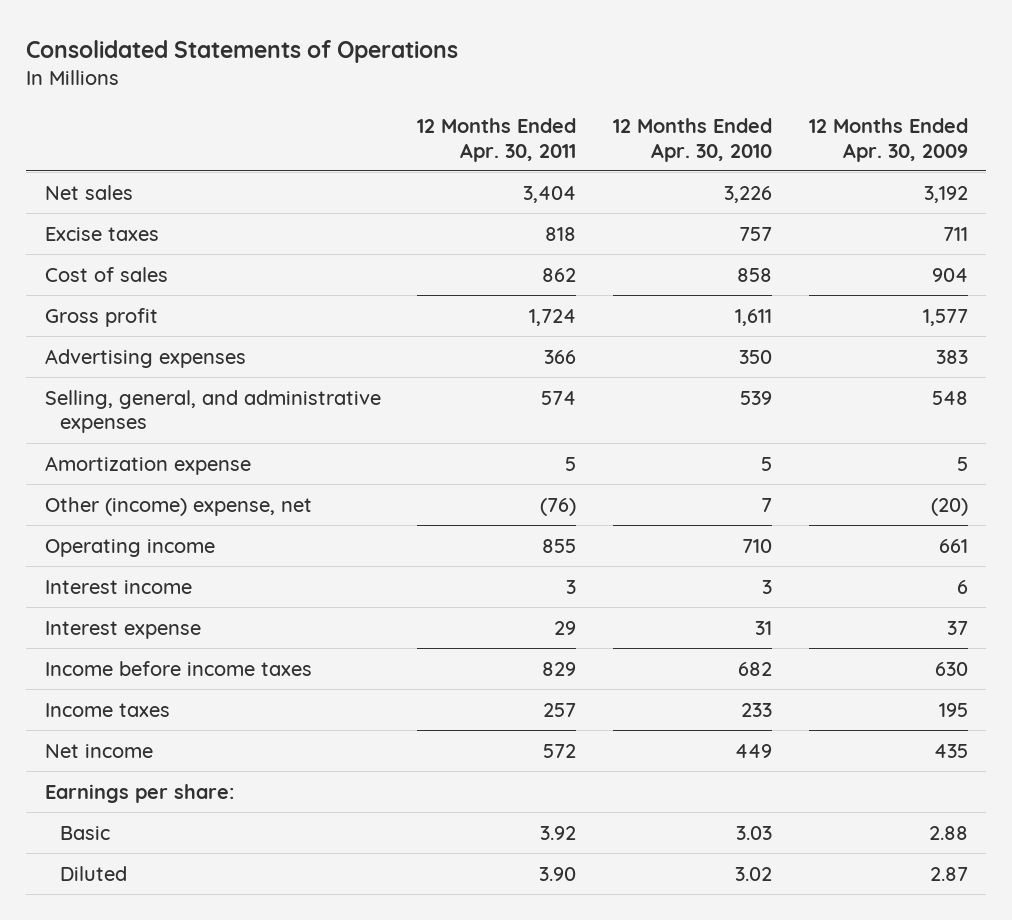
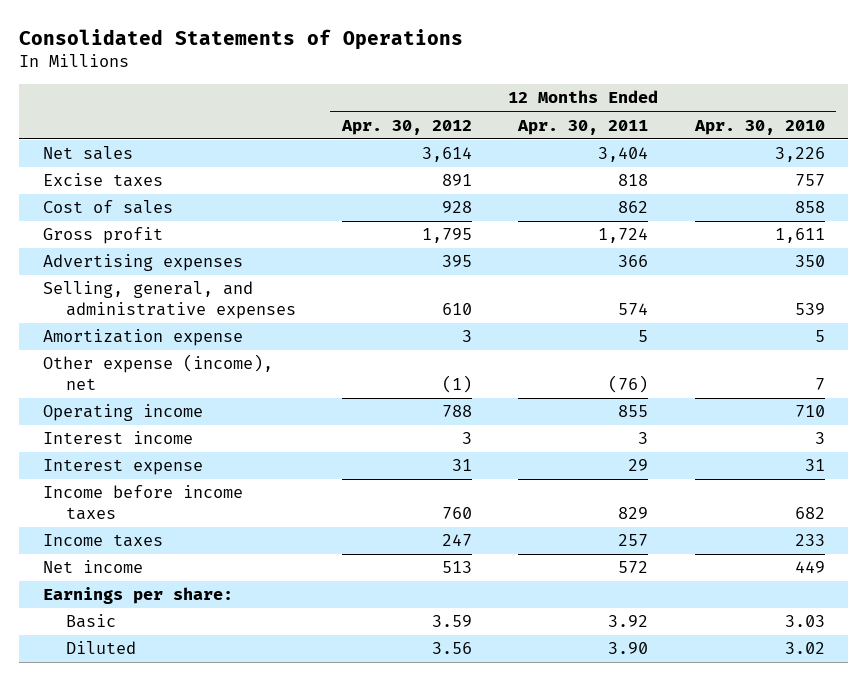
[808,117,968,162] 12 Months Ended Apr. 30, 2009 -> none
none -> [340,119,472,135] Apr. 30, 2012
[44,496,312,516] Other (income) expense, net -> [42,354,273,391] Other expense (income), net

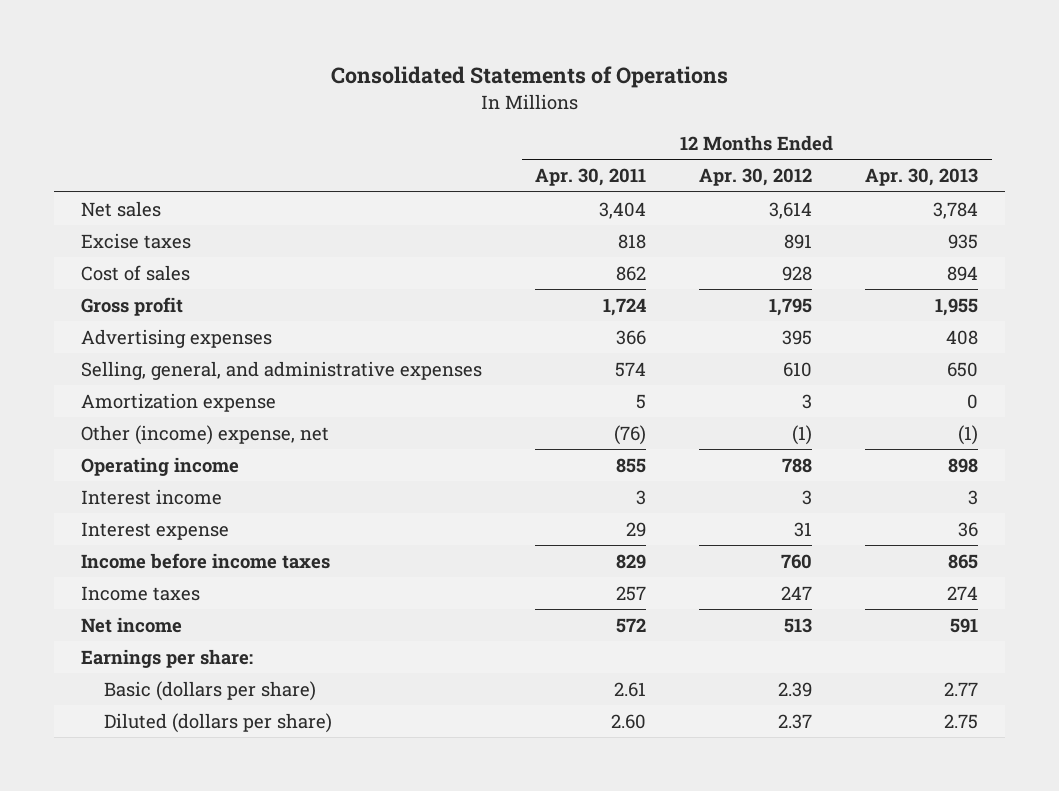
[693,119,825,135] Apr. 30, 2010 -> none
none -> [865,168,979,187] Apr. 30, 2013
[42,354,273,391] Other expense (income), net -> [80,424,329,445] Other (income) expense, net
[65,614,116,629] Basic -> [103,680,316,701] Basic (dollars per share)
[431,615,472,628] 3.59 -> [778,681,813,697] 2.39
[608,615,649,628] 3.92 -> [614,681,647,697] 2.61
[65,641,136,655] Diluted -> [103,712,332,733] Diluted (dollars per share)
[431,642,472,655] 3.56 -> [778,713,813,729] 2.37
[608,642,649,655] 3.90 -> [611,713,647,729] 2.60

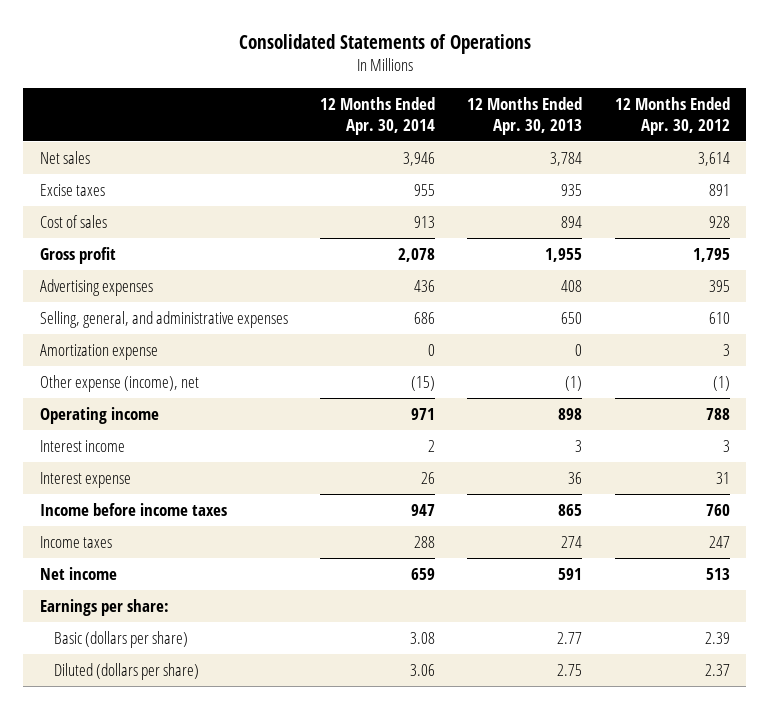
[535,168,647,187] Apr. 30, 2011 -> none
none -> [319,96,435,135] 12 Months Ended Apr. 30, 2014
[80,424,329,445] Other (income) expense, net -> [39,375,199,393] Other expense (income), net

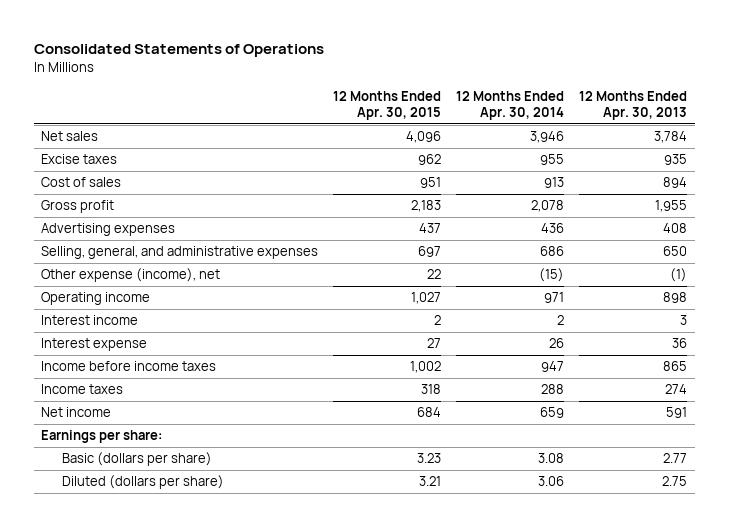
[614,96,730,135] 12 Months Ended Apr. 30, 2012 -> none
none -> [333,91,442,121] 12 Months Ended Apr. 30, 2015
[39,344,158,361] Amortization expense -> none

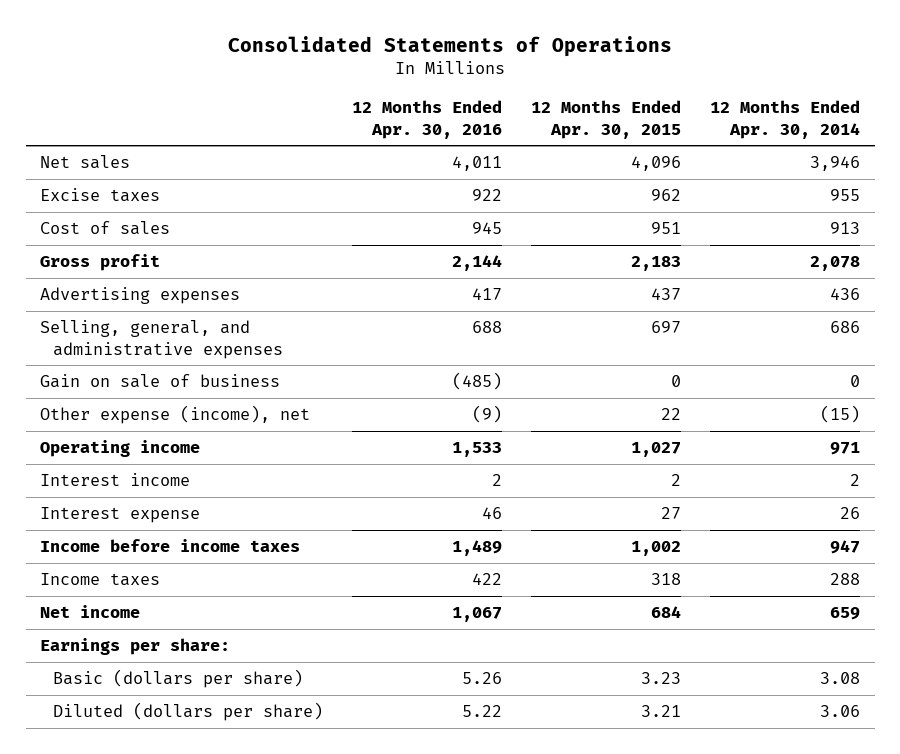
[579,91,688,121] 12 Months Ended Apr. 30, 2013 -> none
none -> [352,100,503,139] 12 Months Ended Apr. 30, 2016
none -> [40,374,281,389] Gain on sale of business

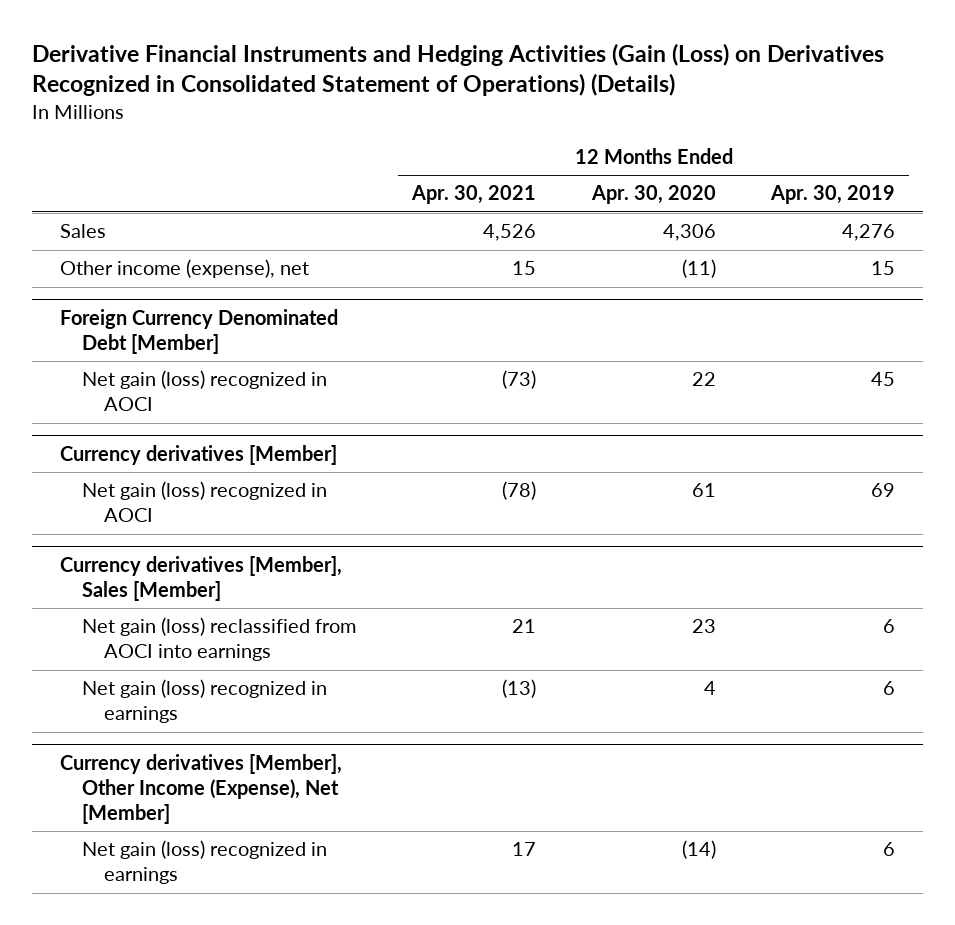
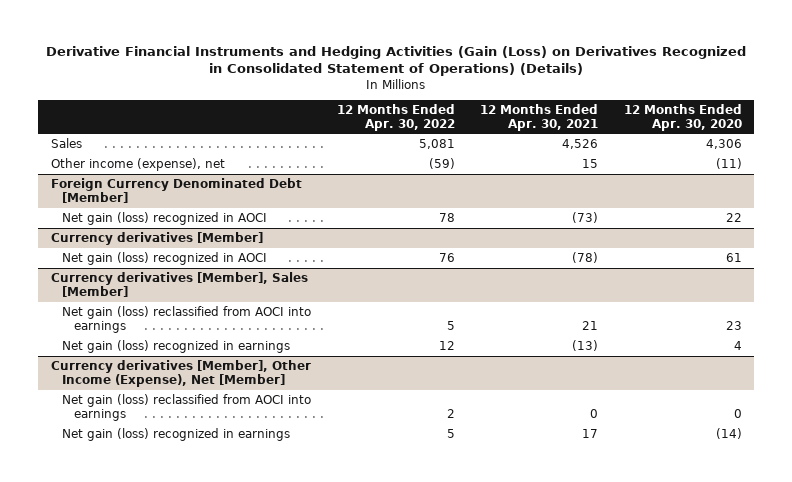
[770,185,896,205] Apr. 30, 2019 -> none
none -> [336,103,455,131] 12 Months Ended Apr. 30, 2022
none -> [62,393,312,421] Net gain (loss) reclassified from AOCI into earnings

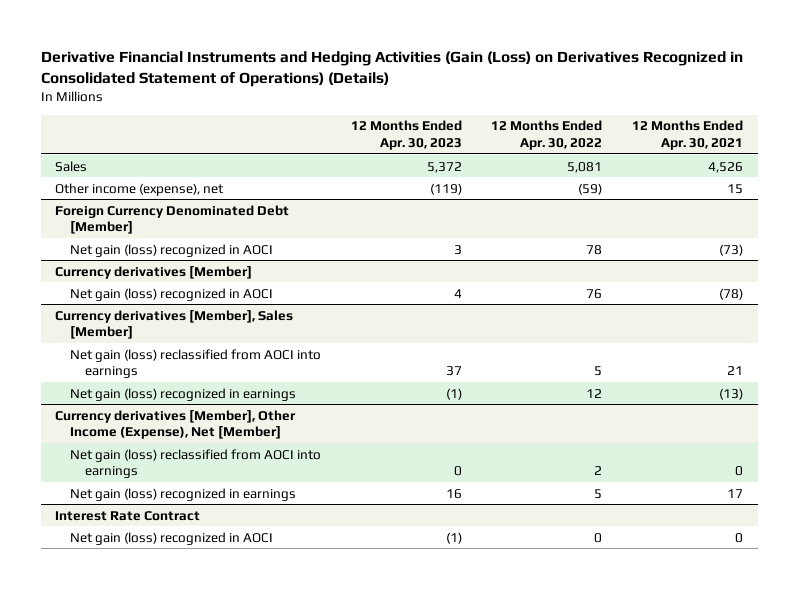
[623,103,742,131] 12 Months Ended Apr. 30, 2020 -> none
none -> [350,120,462,150] 12 Months Ended Apr. 30, 2023
none -> [55,510,201,521] Interest Rate Contract
none -> [70,531,274,545] Net gain (loss) recognized in AOCI

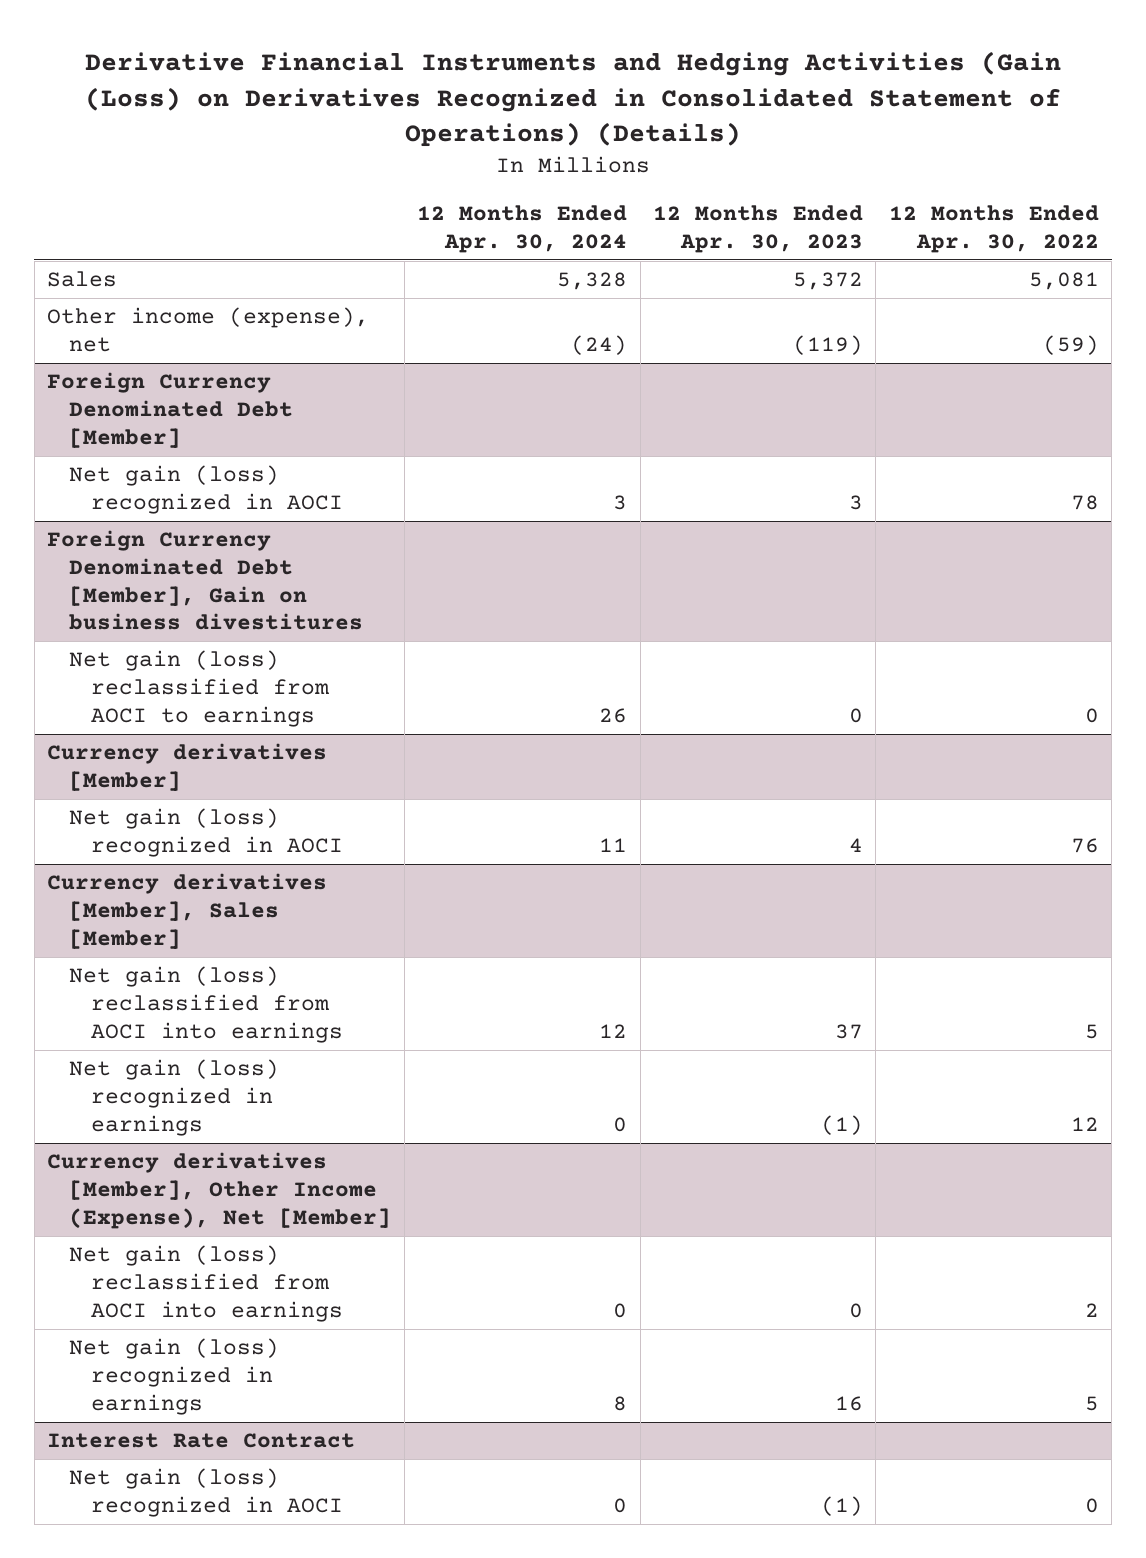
[632,120,744,150] 12 Months Ended Apr. 30, 2021 -> none
none -> [417,205,628,253] 12 Months Ended Apr. 30, 2024
none -> [47,530,364,631] Foreign Currency Denominated Debt [Member], Gain on business divestitures
none -> [69,650,331,727] Net gain (loss) reclassified from AOCI to earnings

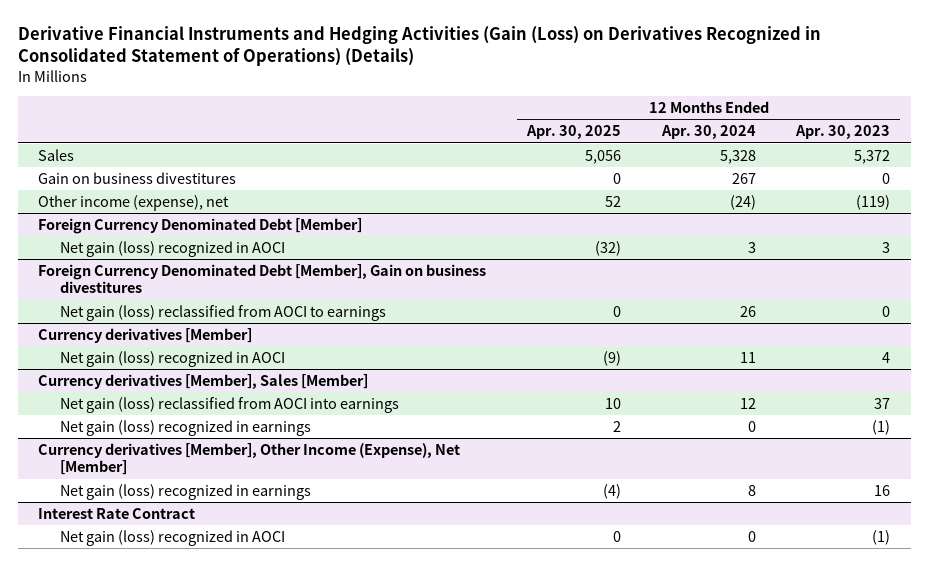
[888,205,1099,253] 12 Months Ended Apr. 30, 2022 -> none
none -> [526,125,622,140] Apr. 30, 2025
none -> [38,171,237,184] Gain on business divestitures
[69,1245,344,1322] Net gain (loss) reclassified from AOCI into earnings -> none

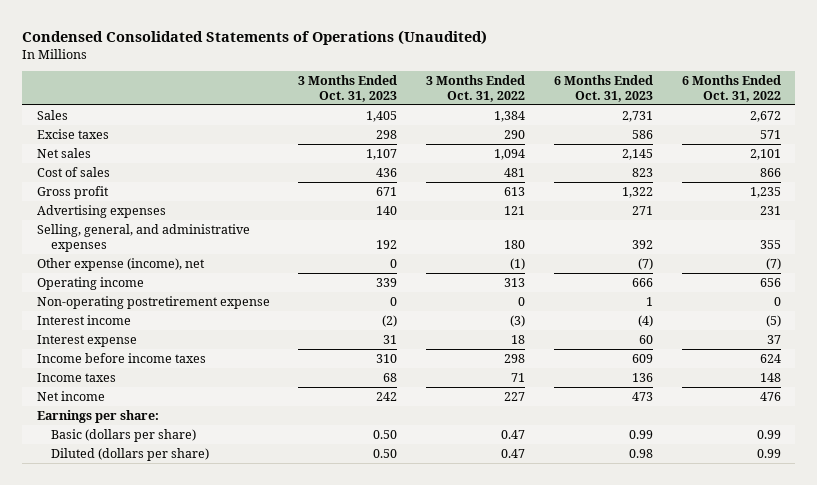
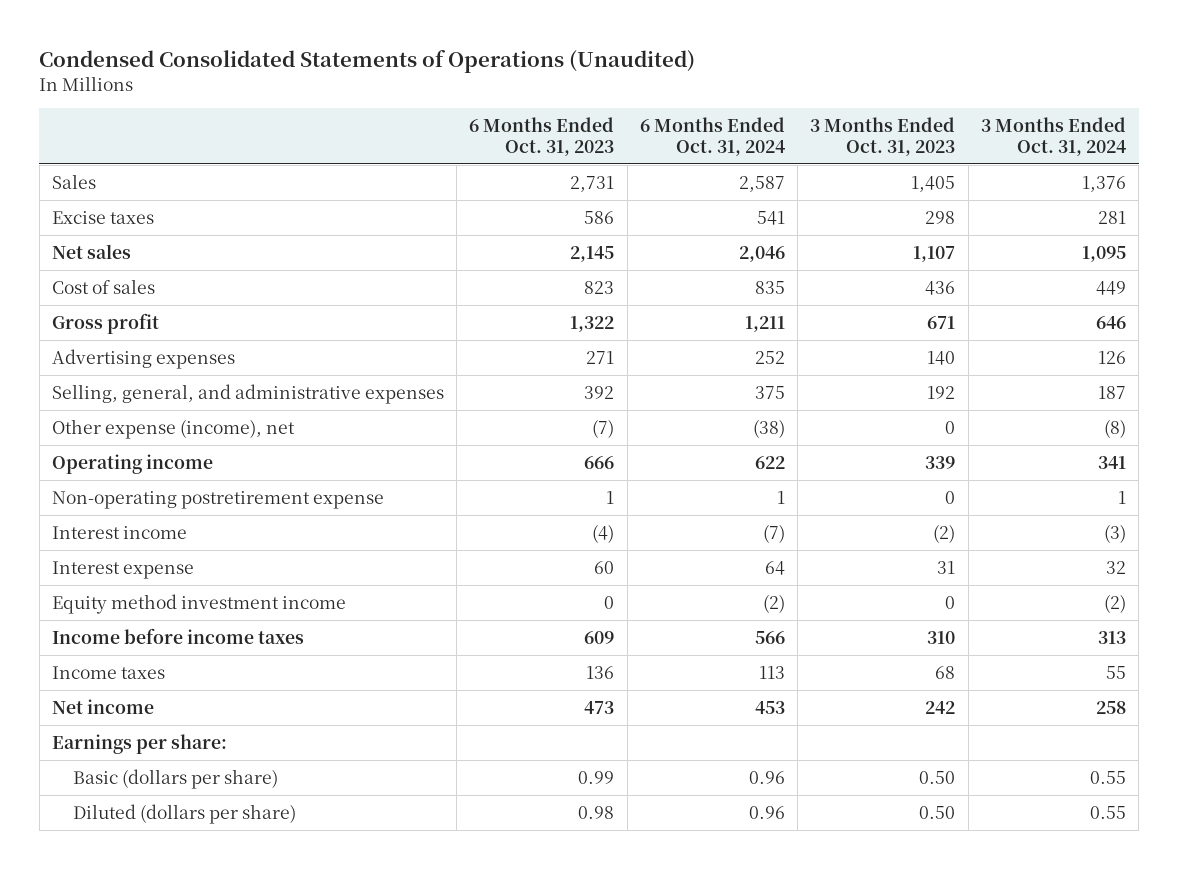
[426,75,526,102] 3 Months Ended Oct. 31, 2022 -> none
[681,75,781,102] 6 Months Ended Oct. 31, 2022 -> none
none -> [639,117,785,156] 6 Months Ended Oct. 31, 2024
none -> [980,117,1126,156] 3 Months Ended Oct. 31, 2024
none -> [51,593,346,614] Equity method investment income

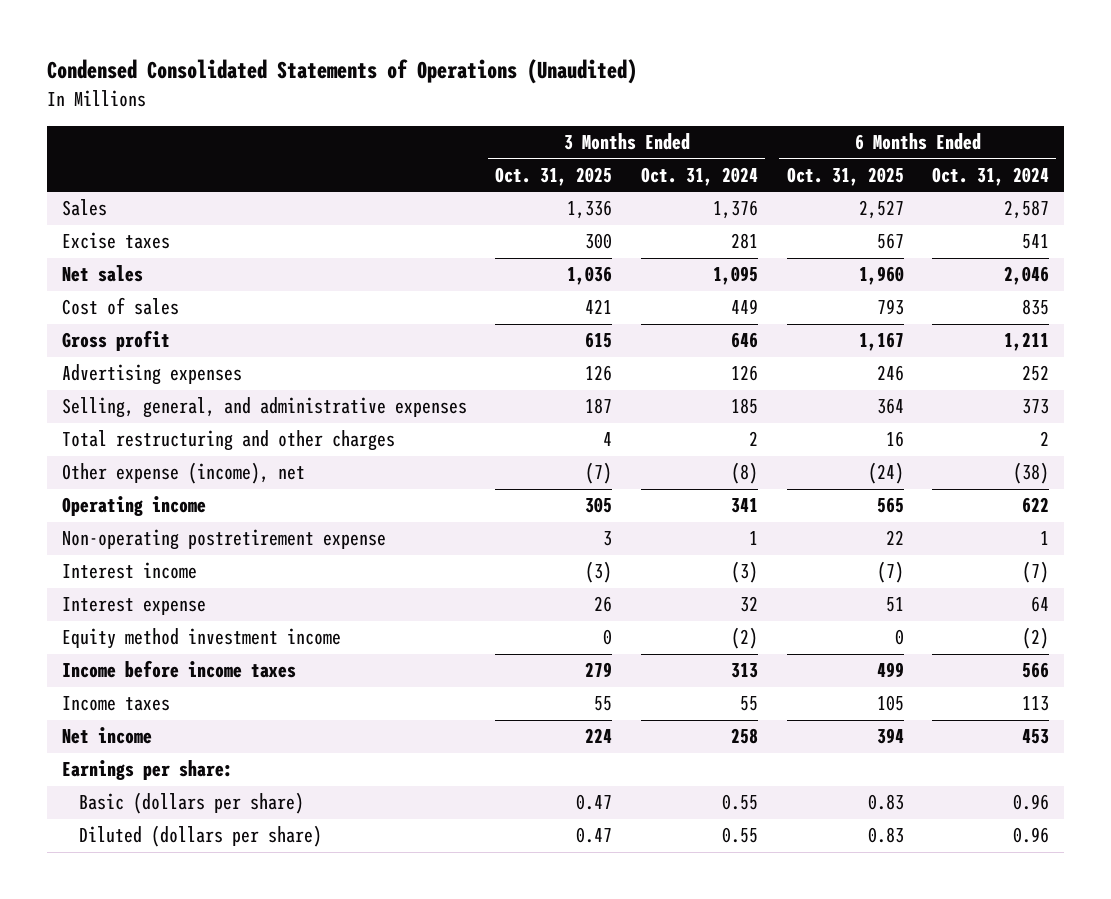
[469,117,615,156] 6 Months Ended Oct. 31, 2023 -> none
[810,117,956,156] 3 Months Ended Oct. 31, 2023 -> none
none -> [495,166,613,186] Oct. 31, 2025
none -> [786,166,904,186] Oct. 31, 2025
[754,385,785,399] 375 -> [1022,399,1050,415] 373
[1097,385,1126,399] 187 -> [730,398,758,415] 185
none -> [61,430,395,452] Total restructuring and other charges

